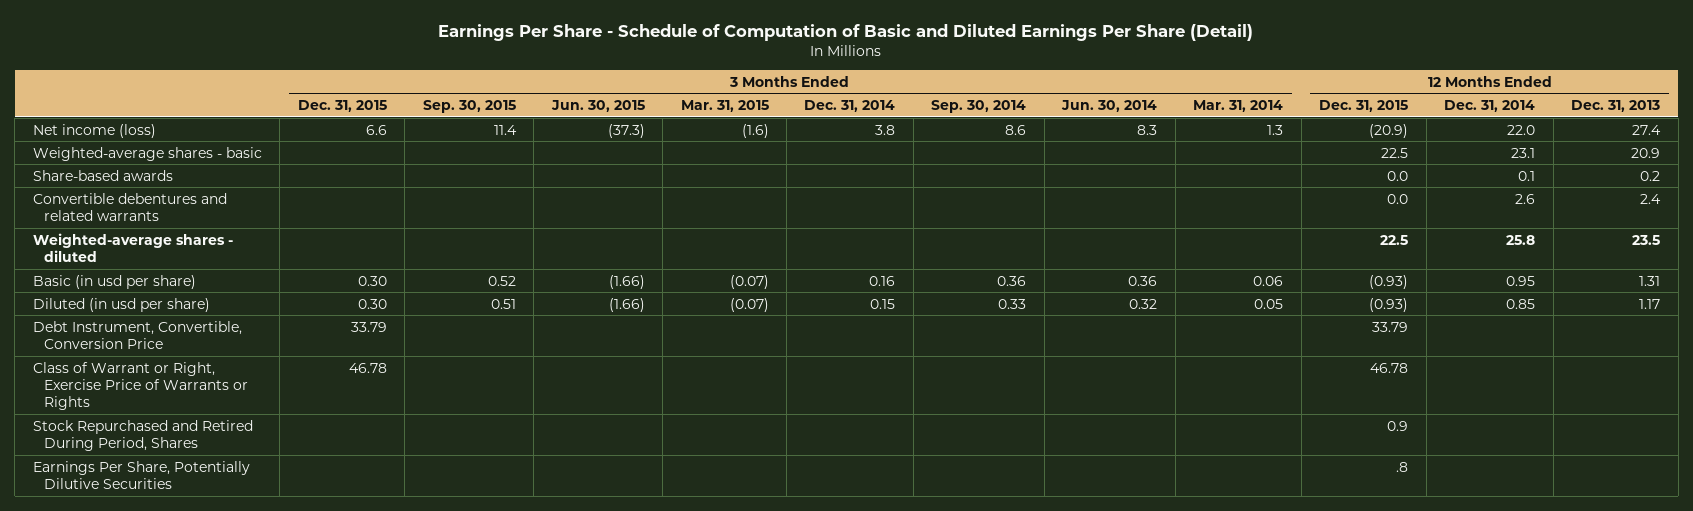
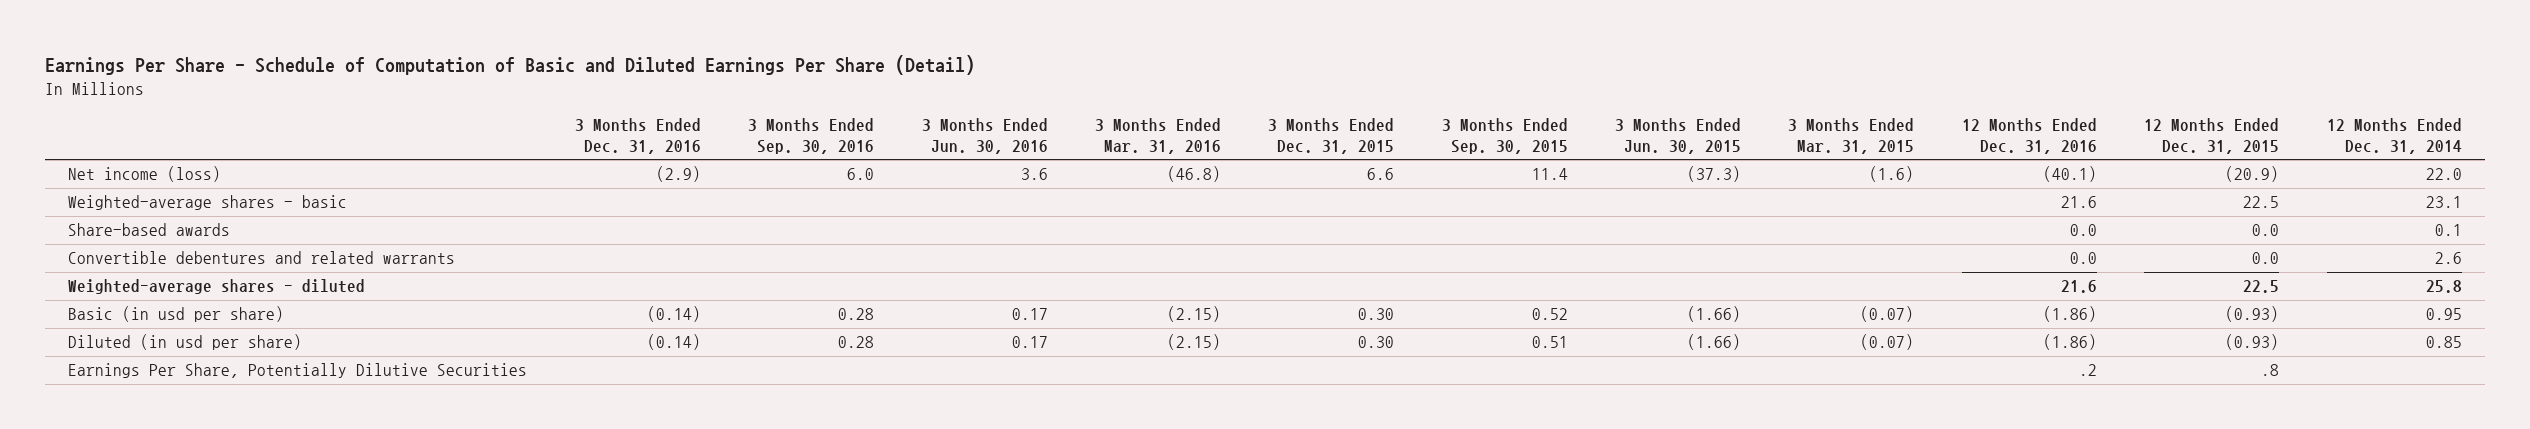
[804,99,896,112] Dec. 31, 2014 -> none
[931,99,1027,113] Sep. 30, 2014 -> none
[1061,99,1158,112] Jun. 30, 2014 -> none
[1193,99,1284,112] Mar. 31, 2014 -> none
[1571,99,1661,112] Dec. 31, 2013 -> none
none -> [574,117,701,154] 3 Months Ended Dec. 31, 2016
none -> [748,117,875,154] 3 Months Ended Sep. 30, 2016
none -> [921,117,1048,154] 3 Months Ended Jun. 30, 2016
none -> [1094,117,1221,154] 3 Months Ended Mar. 31, 2016
none -> [1961,117,2097,154] 12 Months Ended Dec. 31, 2016
[32,320,242,349] Debt Instrument, Convertible, Conversion Price -> none
[32,361,249,411] Class of Warrant or Right, Exercise Price of Warrants or Rights -> none
[32,419,253,451] Stock Repurchased and Retired During Period, Shares -> none

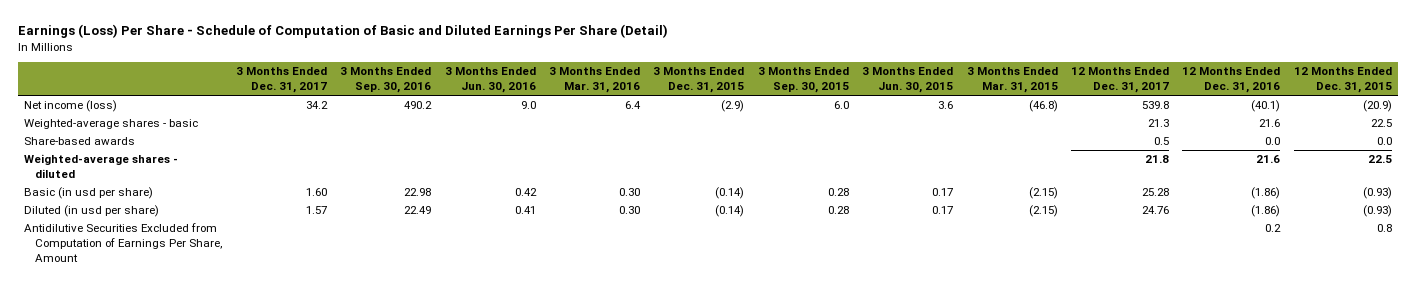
[44,54,975,75] Earnings Per Share - Schedule of Computation of Basic and Diluted Earnings Per Share (Detail) -> [17,24,668,39] Earnings (Loss) Per Share - Schedule of Computation of Basic and Diluted Earnings Per Share (Detail)
[574,117,701,154] 3 Months Ended Dec. 31, 2016 -> none
[2326,117,2462,154] 12 Months Ended Dec. 31, 2014 -> none
none -> [235,67,327,94] 3 Months Ended Dec. 31, 2017
none -> [1070,67,1169,94] 12 Months Ended Dec. 31, 2017
[847,168,875,181] 6.0 -> [404,101,433,110] 490.2
[1020,168,1048,181] 3.6 -> [520,101,536,110] 9.0
[1166,166,1221,183] (46.8) -> [625,101,642,110] 6.4
[1367,168,1395,181] 6.6 -> [721,100,745,113] (2.9)
[1531,168,1568,181] 11.4 -> [833,101,849,110] 6.0
[1687,166,1742,183] (37.3) -> [938,101,954,110] 3.6
[1869,166,1915,183] (1.6) -> [1028,100,1058,113] (46.8)
[68,251,456,265] Convertible debentures and related warrants -> none
[68,363,528,379] Earnings Per Share, Potentially Dilutive Securities -> none
[838,308,875,321] 0.28 -> [404,188,432,197] 22.98
[1011,308,1048,321] 0.17 -> [514,188,537,197] 0.42
[1166,306,1221,323] (2.15) -> [619,188,641,197] 0.30
[1358,308,1395,321] 0.30 -> [715,187,745,200] (0.14)
[1531,308,1568,321] 0.52 -> [827,188,849,197] 0.28
[1687,306,1742,323] (1.66) -> [932,188,954,197] 0.17
[1860,306,1915,323] (0.07) -> [1028,187,1058,200] (2.15)
[838,336,875,349] 0.28 -> [404,206,432,215] 22.49
[1011,336,1048,349] 0.17 -> [514,206,536,215] 0.41
[1166,334,1221,351] (2.15) -> [619,206,641,215] 0.30
[1358,336,1395,349] 0.30 -> [715,205,745,218] (0.14)
[1531,336,1568,349] 0.51 -> [827,206,849,215] 0.28
[1687,334,1742,351] (1.66) -> [932,206,954,215] 0.17
[1860,334,1915,351] (0.07) -> [1028,205,1058,218] (2.15)
none -> [24,223,223,262] Antidilutive Securities Excluded from Computation of Earnings Per Share, Amount

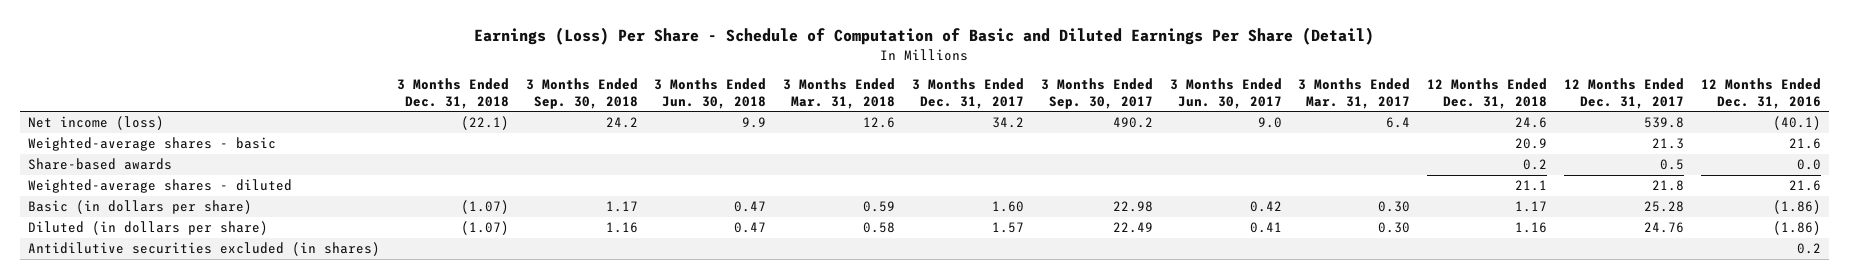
[340,67,432,94] 3 Months Ended Sep. 30, 2016 -> none
[444,67,536,94] 3 Months Ended Jun. 30, 2016 -> none
[549,67,641,94] 3 Months Ended Mar. 31, 2016 -> none
[653,67,745,94] 3 Months Ended Dec. 31, 2015 -> none
[757,67,849,94] 3 Months Ended Sep. 30, 2015 -> none
[862,67,954,94] 3 Months Ended Jun. 30, 2015 -> none
[966,67,1058,94] 3 Months Ended Mar. 31, 2015 -> none
[1293,67,1392,94] 12 Months Ended Dec. 31, 2015 -> none
none -> [396,77,509,109] 3 Months Ended Dec. 31, 2018
none -> [525,77,638,109] 3 Months Ended Sep. 30, 2018
none -> [654,77,767,109] 3 Months Ended Jun. 30, 2018
none -> [783,77,896,109] 3 Months Ended Mar. 31, 2018
none -> [1040,77,1153,109] 3 Months Ended Sep. 30, 2017
none -> [1169,77,1282,109] 3 Months Ended Jun. 30, 2017
none -> [1298,77,1411,109] 3 Months Ended Mar. 31, 2017
none -> [1427,77,1548,109] 12 Months Ended Dec. 31, 2018
[24,187,154,200] Basic (in usd per share) -> [28,200,253,215] Basic (in dollars per share)
[24,205,160,218] Diluted (in usd per share) -> [28,221,269,236] Diluted (in dollars per share)
[24,223,223,262] Antidilutive Securities Excluded from Computation of Earnings Per Share, Amount -> [28,242,381,257] Antidilutive securities excluded (in shares)

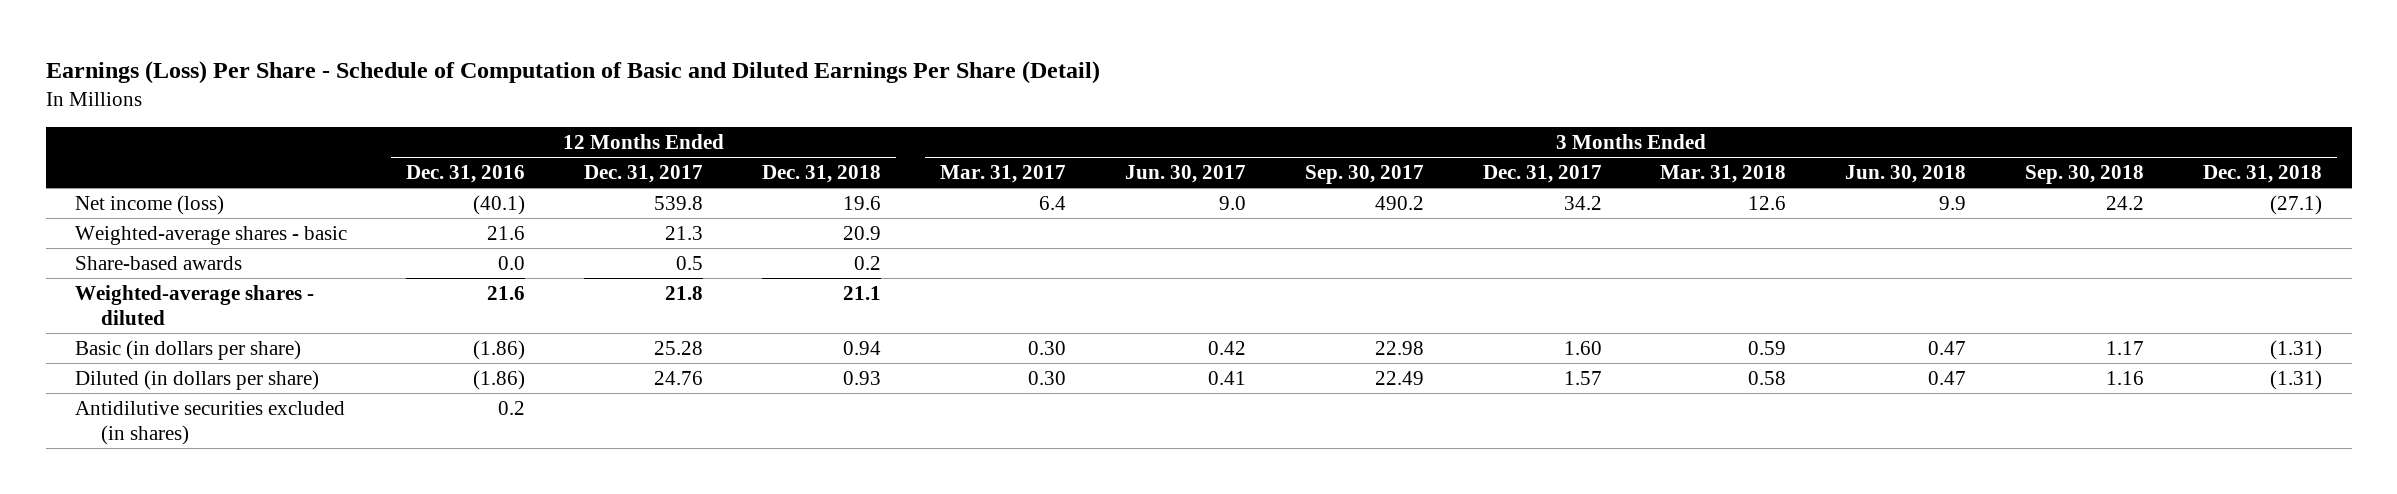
[460,116,509,131] (22.1) -> [2270,194,2323,215] (27.1)
[1515,117,1548,129] 24.6 -> [842,195,881,210] 19.6
[460,200,509,215] (1.07) -> [2270,339,2323,360] (1.31)
[1515,201,1548,213] 1.17 -> [842,340,881,355] 0.94
[460,221,509,236] (1.07) -> [2270,369,2323,390] (1.31)
[1515,222,1548,234] 1.16 -> [842,370,881,385] 0.93

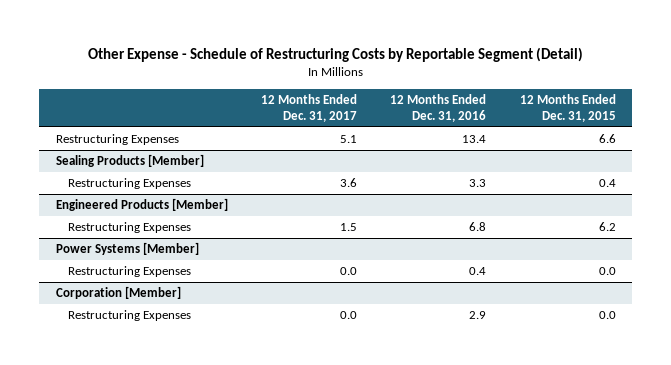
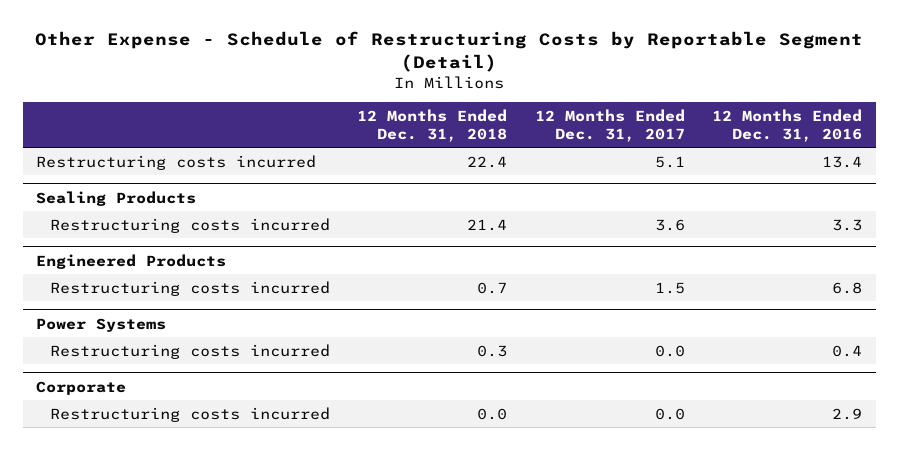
[519,94,616,122] 12 Months Ended Dec. 31, 2015 -> none
none -> [357,108,508,142] 12 Months Ended Dec. 31, 2018
[55,286,181,300] Corporation [Member] -> none
[55,134,179,146] Restructuring Expenses -> [36,154,317,170] Restructuring costs incurred
[55,154,204,168] Sealing Products [Member] -> [36,190,197,206] Sealing Products
[67,178,191,190] Restructuring Expenses -> [49,217,330,233] Restructuring costs incurred
[55,198,228,212] Engineered Products [Member] -> [36,253,227,269] Engineered Products
[67,222,191,234] Restructuring Expenses -> [49,280,330,296] Restructuring costs incurred
[55,242,199,256] Power Systems [Member] -> [36,317,167,332] Power Systems
[67,266,191,278] Restructuring Expenses -> [49,343,330,359] Restructuring costs incurred
none -> [36,380,127,395] Corporate
[67,310,191,322] Restructuring Expenses -> [49,406,330,422] Restructuring costs incurred

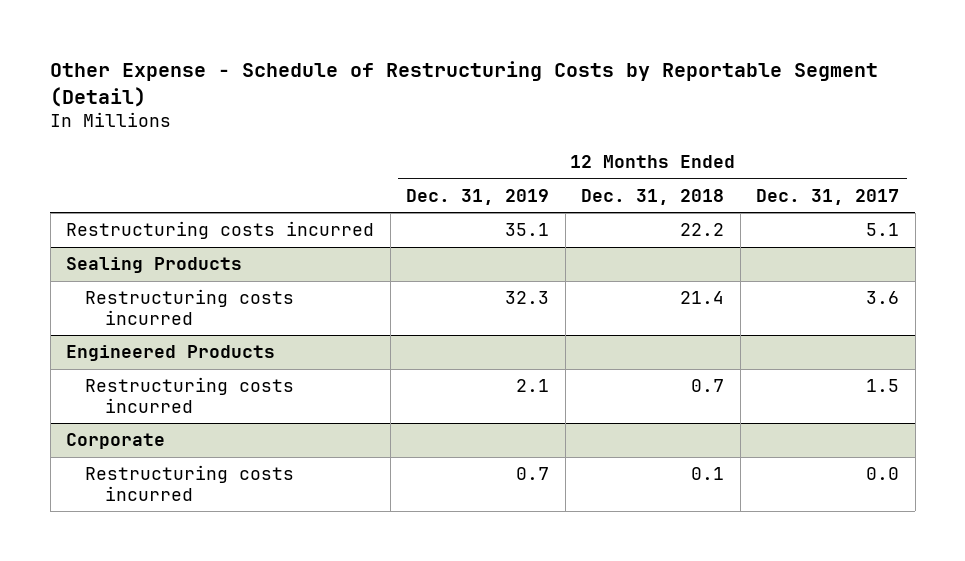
[711,108,862,142] 12 Months Ended Dec. 31, 2016 -> none
none -> [406,188,550,205] Dec. 31, 2019
[467,155,508,168] 22.4 -> [680,223,725,237] 22.2
[36,317,167,332] Power Systems -> none
[49,343,330,359] Restructuring costs incurred -> none
[477,407,508,420] 0.0 -> [691,467,725,481] 0.1

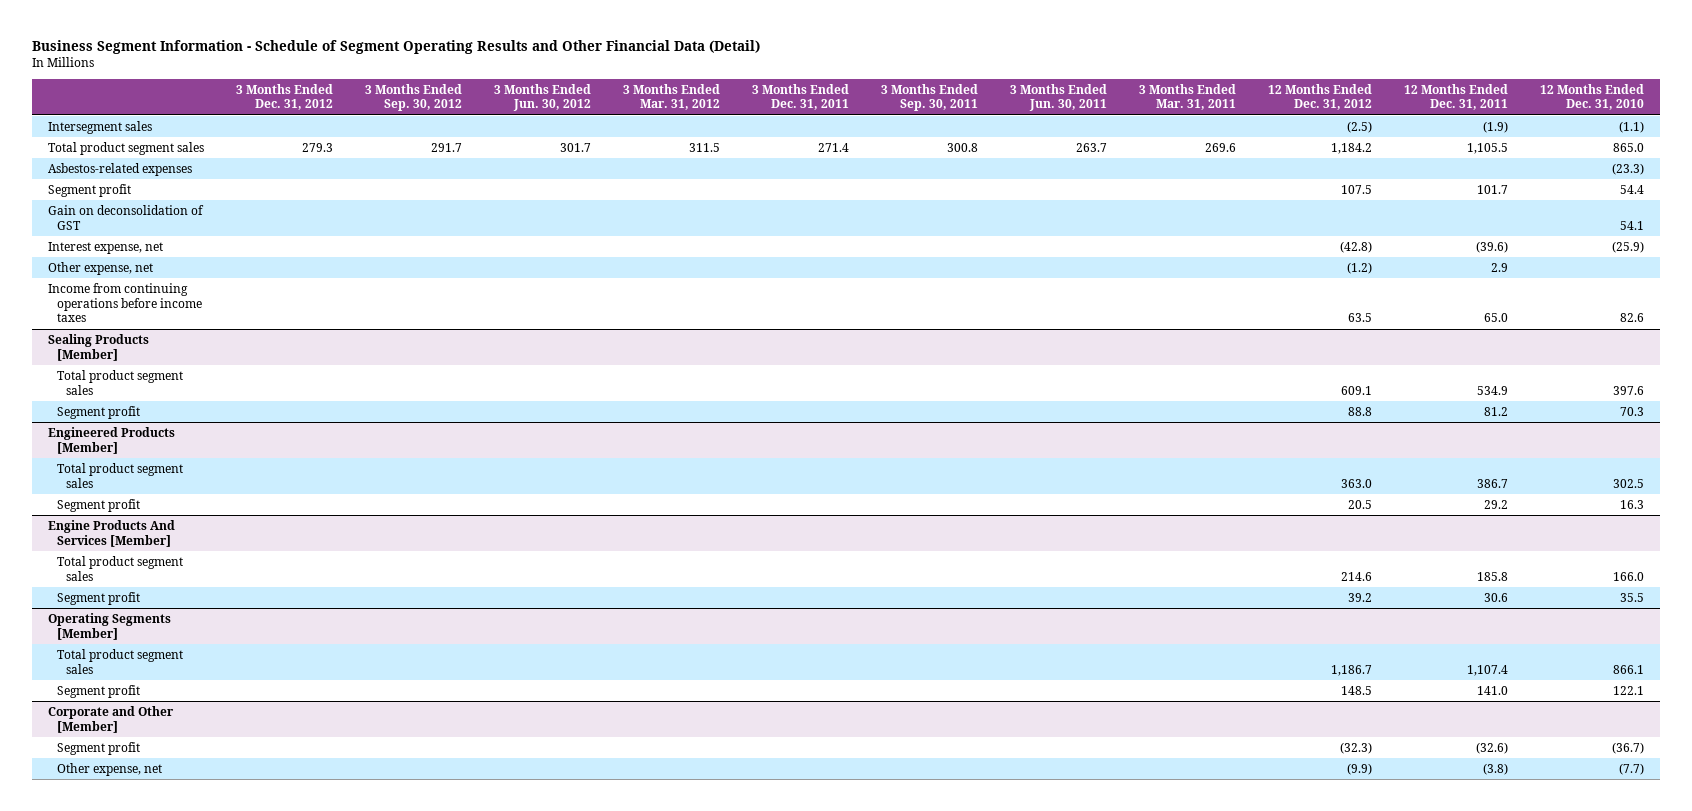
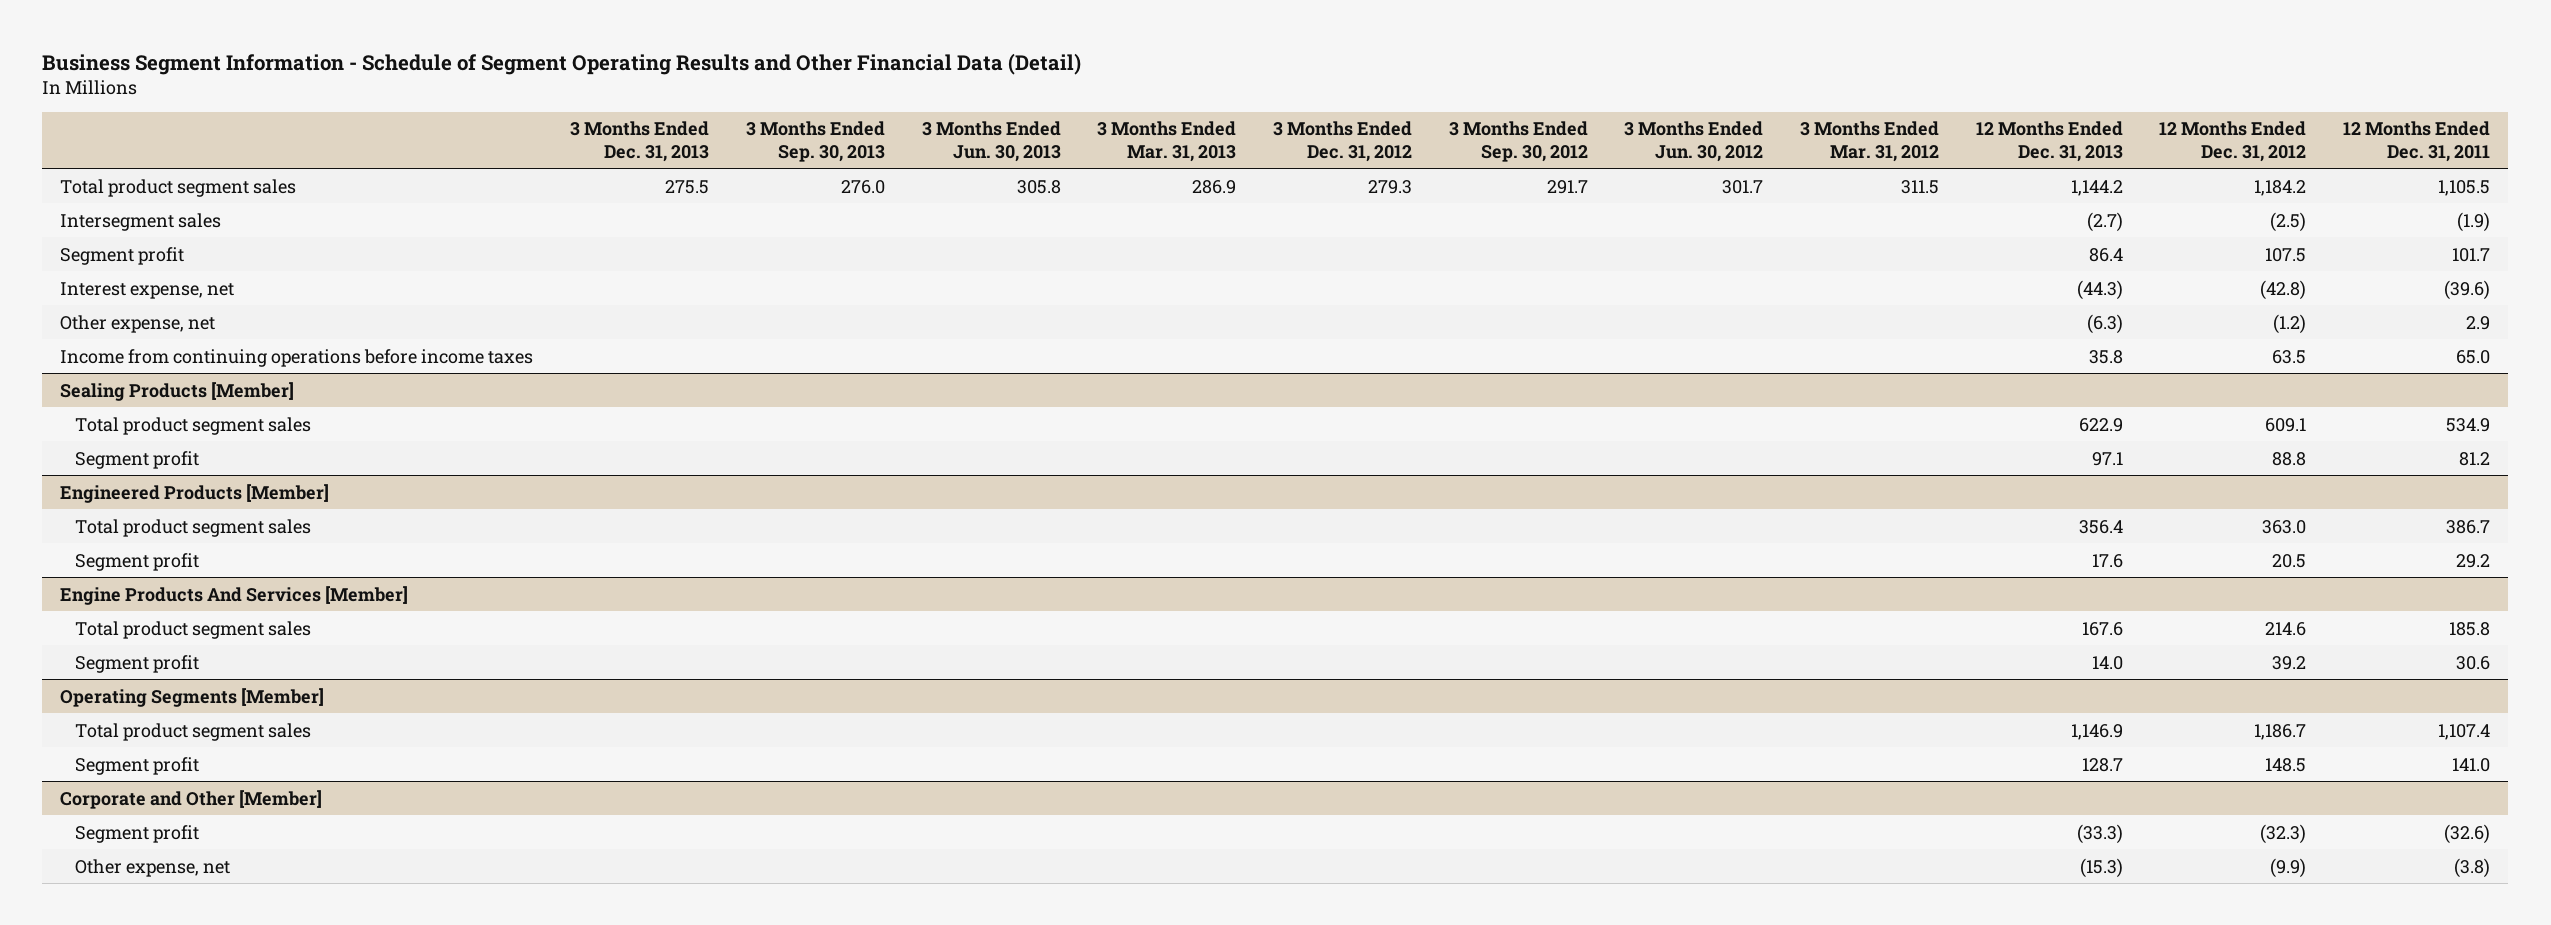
[752,83,850,111] 3 Months Ended Dec. 31, 2011 -> none
[881,83,979,112] 3 Months Ended Sep. 30, 2011 -> none
[1010,83,1108,112] 3 Months Ended Jun. 30, 2011 -> none
[1139,83,1237,111] 3 Months Ended Mar. 31, 2011 -> none
[1540,83,1645,111] 12 Months Ended Dec. 31, 2010 -> none
none -> [570,121,710,162] 3 Months Ended Dec. 31, 2013
none -> [745,121,885,162] 3 Months Ended Sep. 30, 2013
none -> [921,121,1061,162] 3 Months Ended Jun. 30, 2013
none -> [1097,121,1237,162] 3 Months Ended Mar. 31, 2013
none -> [1975,121,2123,162] 12 Months Ended Dec. 31, 2013
[48,162,193,176] Asbestos-related expenses -> none
[48,120,153,134] Intersegment sales -> [60,212,222,231] Intersegment sales
[48,204,205,230] Gain on deconsolidation of GST -> none

